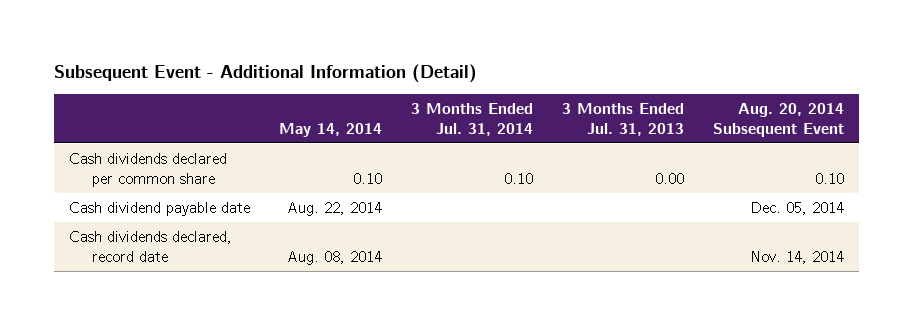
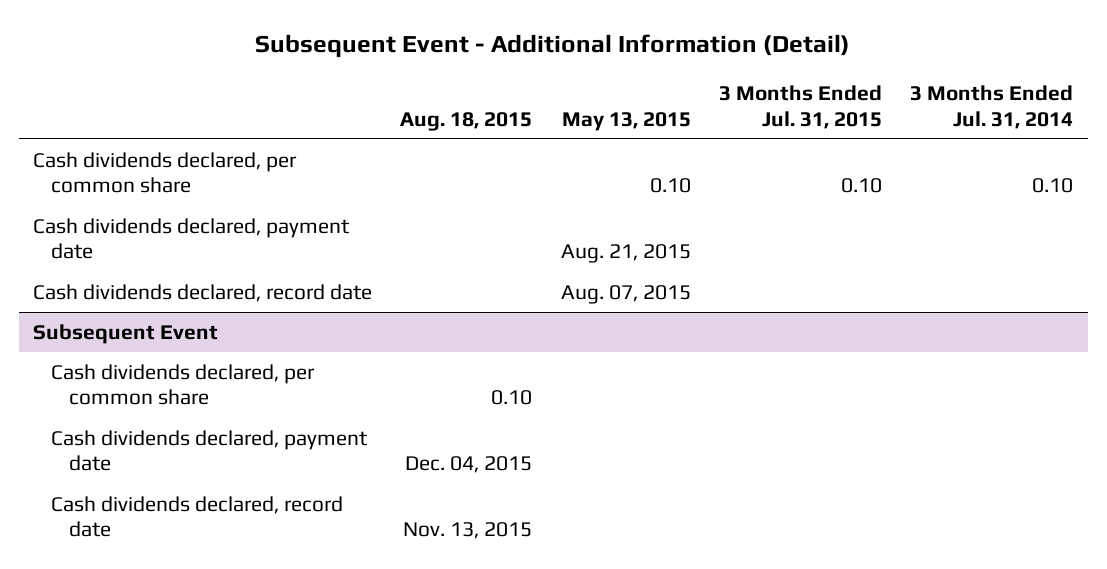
[278,122,382,137] May 14, 2014 -> none
[562,103,685,136] 3 Months Ended Jul. 31, 2013 -> none
[713,103,845,137] Aug. 20, 2014 Subsequent Event -> none
none -> [400,111,533,131] Aug. 18, 2015
none -> [561,111,691,131] May 13, 2015
none -> [719,84,883,129] 3 Months Ended Jul. 31, 2015
[68,153,227,187] Cash dividends declared per common share -> [33,151,298,194] Cash dividends declared, per common share
[68,202,250,217] Cash dividend payable date -> [33,217,351,260] Cash dividends declared, payment date
none -> [33,323,219,344] Subsequent Event
none -> [51,363,316,406] Cash dividends declared, per common share
none -> [51,429,369,472] Cash dividends declared, payment date
none -> [51,495,344,538] Cash dividends declared, record date

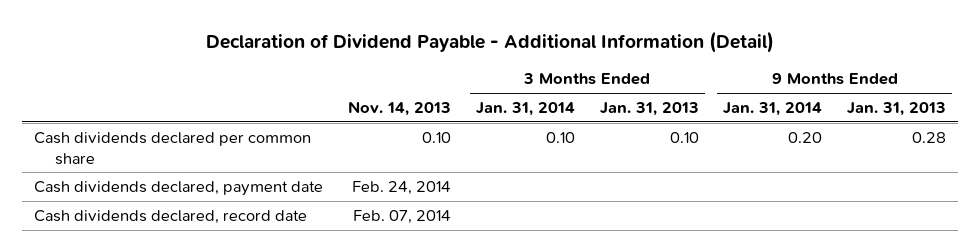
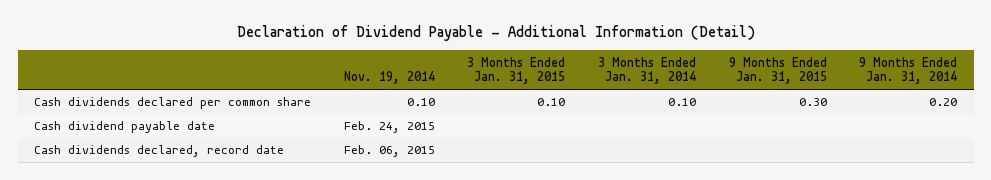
[348,101,452,117] Nov. 14, 2013 -> none
[599,102,699,117] Jan. 31, 2013 -> none
[846,102,946,117] Jan. 31, 2013 -> none
none -> [343,71,435,85] Nov. 19, 2014
none -> [467,56,566,85] 3 Months Ended Jan. 31, 2015
none -> [728,56,827,85] 9 Months Ended Jan. 31, 2015
[34,180,324,196] Cash dividends declared, payment date -> [33,121,215,134] Cash dividend payable date

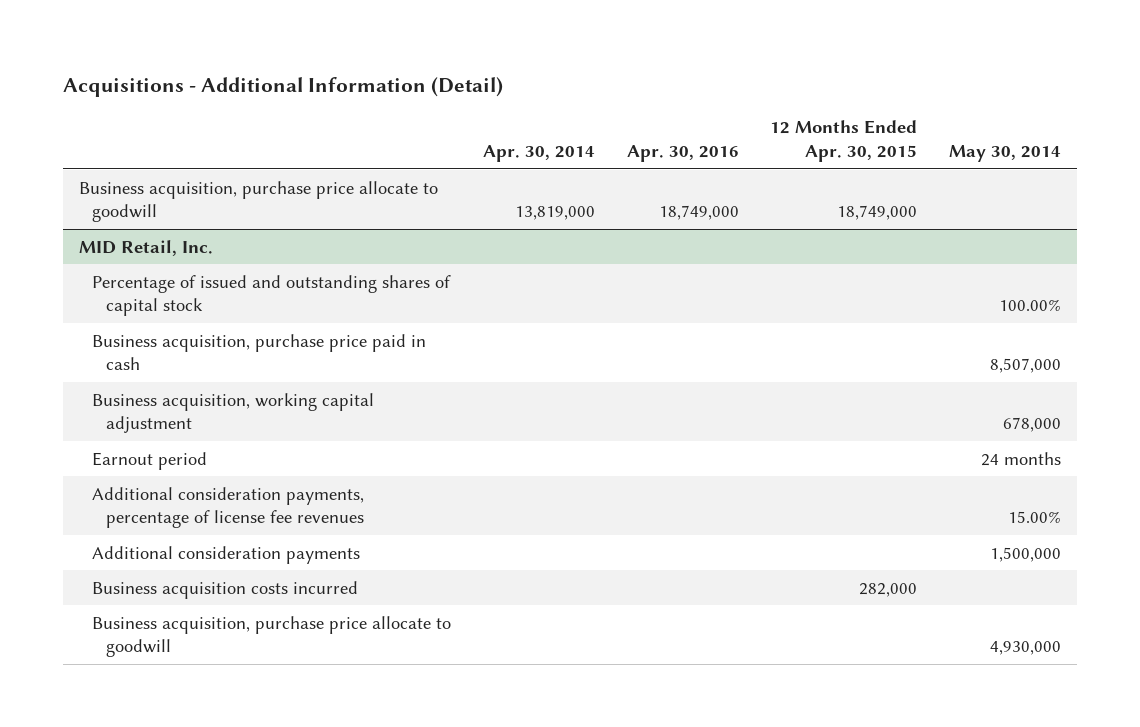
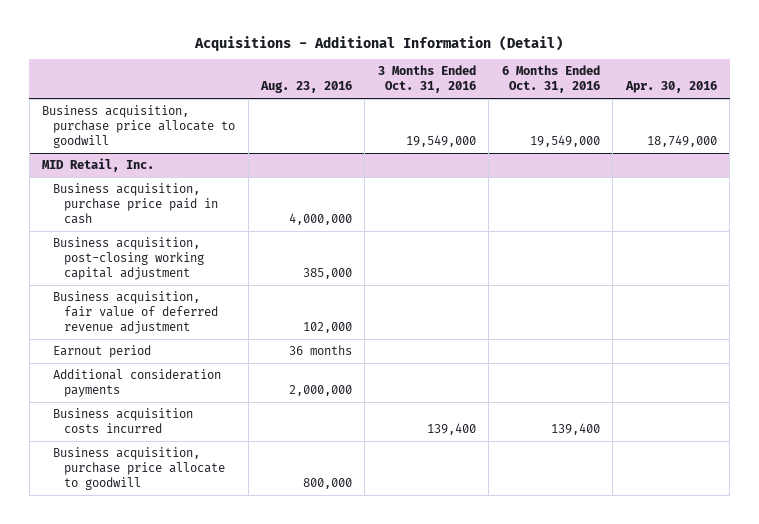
[483,145,596,163] Apr. 30, 2014 -> none
[770,120,918,163] 12 Months Ended Apr. 30, 2015 -> none
[949,145,1062,163] May 30, 2014 -> none
none -> [259,81,352,94] Aug. 23, 2016
none -> [377,65,476,94] 3 Months Ended Oct. 31, 2016
none -> [501,65,600,94] 6 Months Ended Oct. 31, 2016
[92,274,452,317] Percentage of issued and outstanding shares of capital stock -> none
[92,392,375,434] Business acquisition, working capital adjustment -> [53,237,204,281] Business acquisition, post-closing working capital adjustment
none -> [53,291,218,335] Business acquisition, fair value of deferred revenue adjustment
[92,486,365,529] Additional consideration payments, percentage of license fee revenues -> none

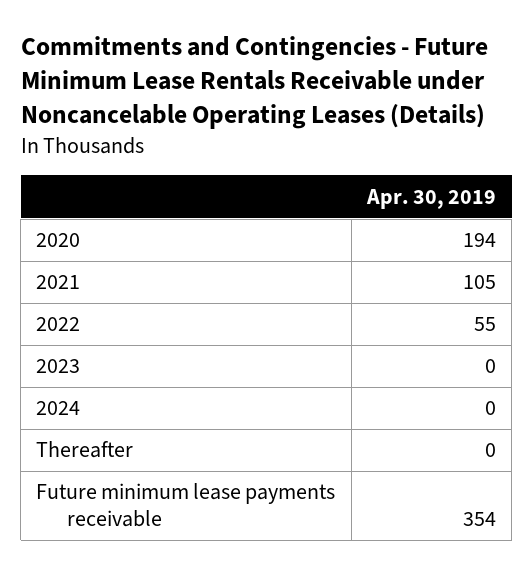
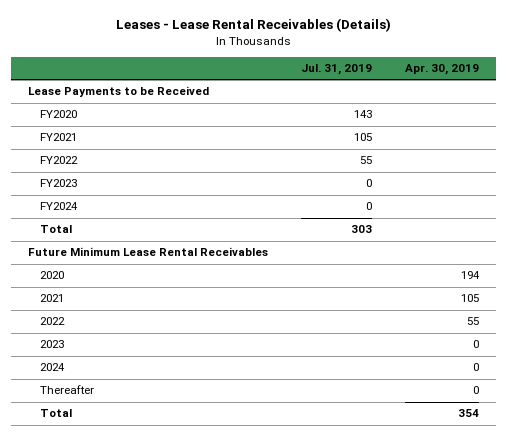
[20,35,488,130] Commitments and Contingencies - Future Minimum Lease Rentals Receivable under Noncancelable Operating Leases (Details) -> [115,18,391,33] Leases - Lease Rental Receivables (Details)
none -> [301,64,373,76] Jul. 31, 2019
none -> [27,86,209,98] Lease Payments to be Received
none -> [39,110,77,119] FY2020
none -> [39,133,77,142] FY2021
none -> [39,156,78,165] FY2022
none -> [39,179,77,188] FY2023
none -> [39,202,78,211] FY2024
none -> [39,225,72,234] Total
none -> [27,247,268,257] Future Minimum Lease Rental Receivables
[36,483,336,528] Future minimum lease payments receivable -> [39,409,72,418] Total

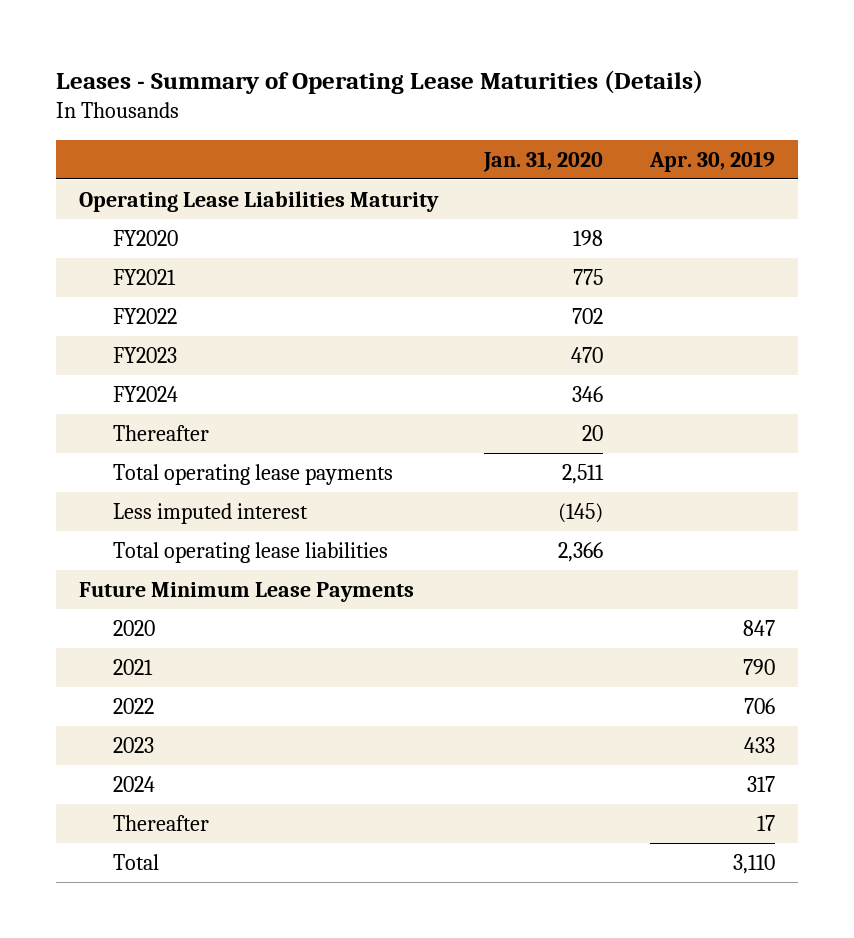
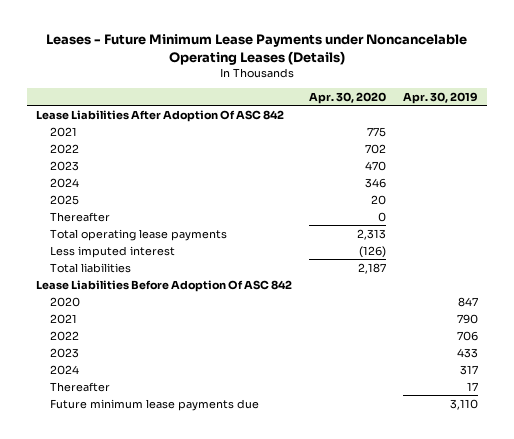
[55,70,703,95] Leases - Summary of Operating Lease Maturities (Details) -> [45,34,467,65] Leases - Future Minimum Lease Payments under Noncancelable Operating Leases (Details)
[483,150,604,172] Jan. 31, 2020 -> none
none -> [308,91,386,104] Apr. 30, 2020
[113,229,179,246] FY2020 -> none
[78,190,439,212] Operating Lease Liabilities Maturity -> [35,109,284,122] Lease Liabilities After Adoption Of ASC 842
none -> [49,126,77,137] 2021
[113,268,177,285] FY2021 -> [49,143,79,154] 2022
[113,307,178,324] FY2022 -> [49,160,79,171] 2023
[113,346,178,363] FY2023 -> [49,177,79,188] 2024
[113,385,179,402] FY2024 -> [49,194,79,205] 2025
[78,581,414,602] Future Minimum Lease Payments -> none
[113,541,389,563] Total operating lease liabilities -> [49,262,131,273] Total liabilities
none -> [35,279,292,292] Lease Liabilities Before Adoption Of ASC 842
[113,853,160,870] Total -> [49,398,259,411] Future minimum lease payments due

